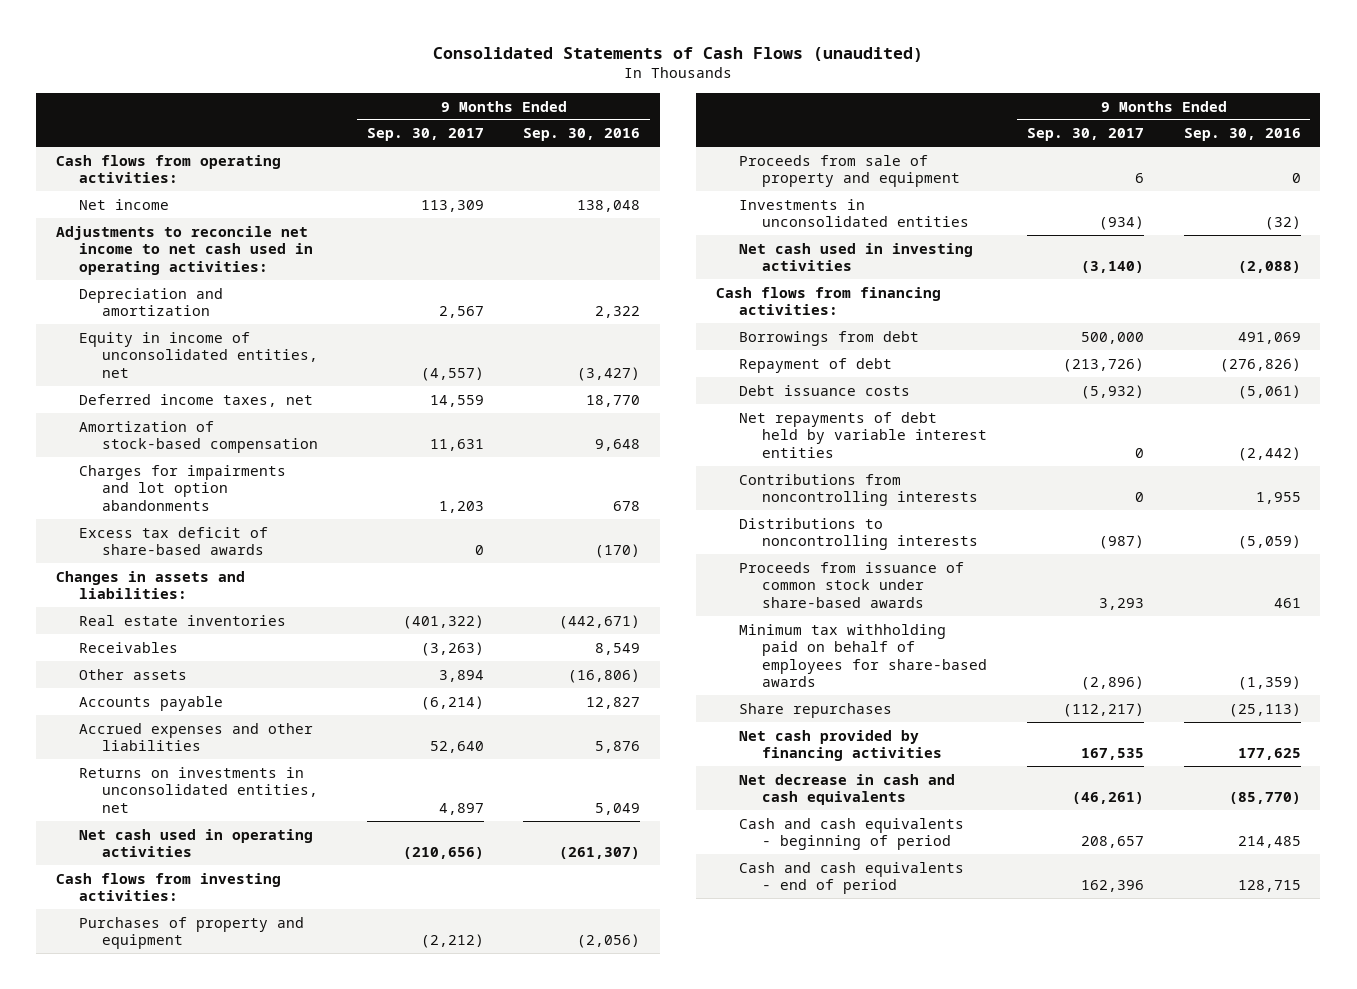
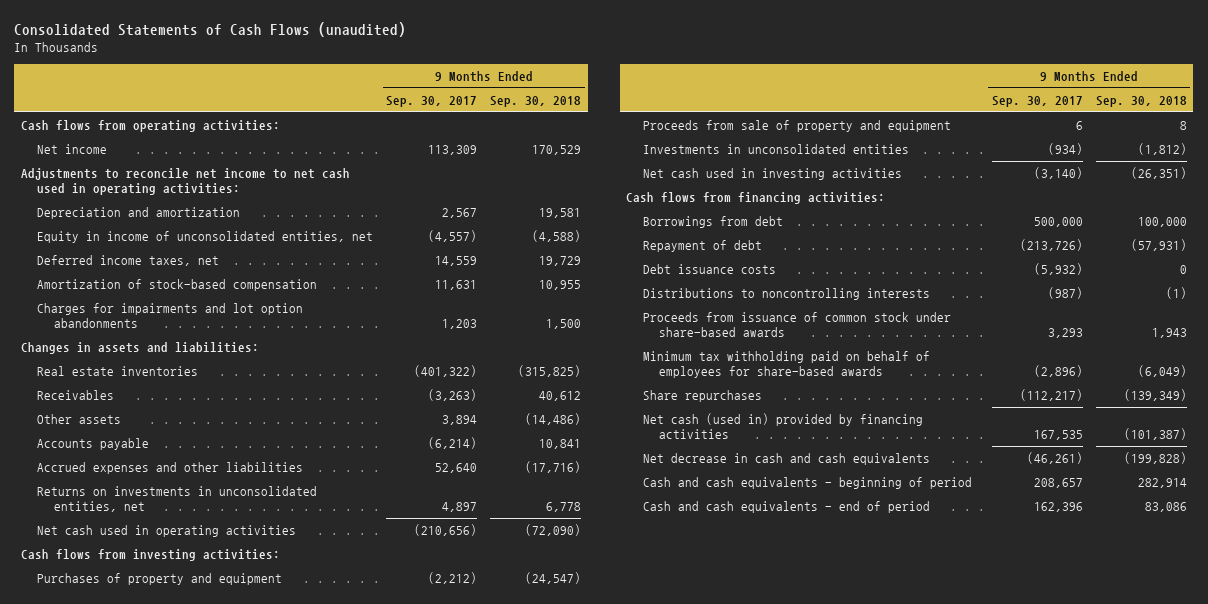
[523,128,641,142] Sep. 30, 2016 -> none
none -> [490,95,582,107] Sep. 30, 2018
[79,526,269,556] Excess tax deficit of share-based awards -> none
[739,411,988,458] Net repayments of debt held by variable interest entities -> none
[739,473,979,507] Contributions from noncontrolling interests -> none
[739,729,943,762] Net cash provided by financing activities -> [642,413,923,440] Net cash (used in) provided by financing activities

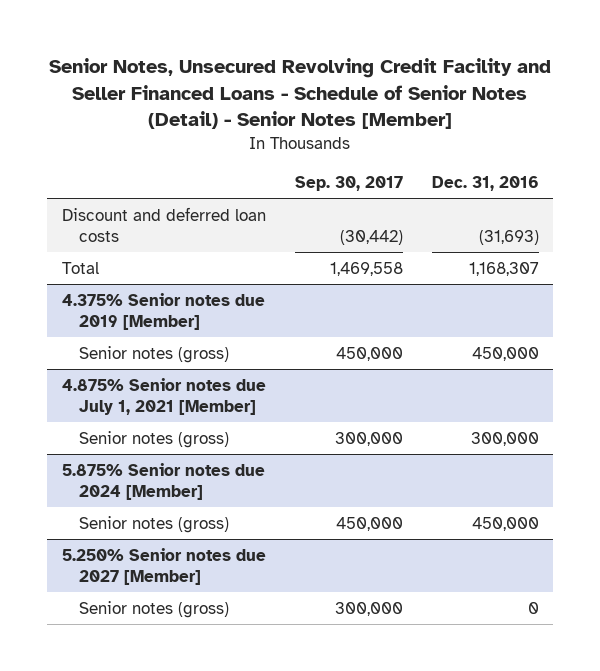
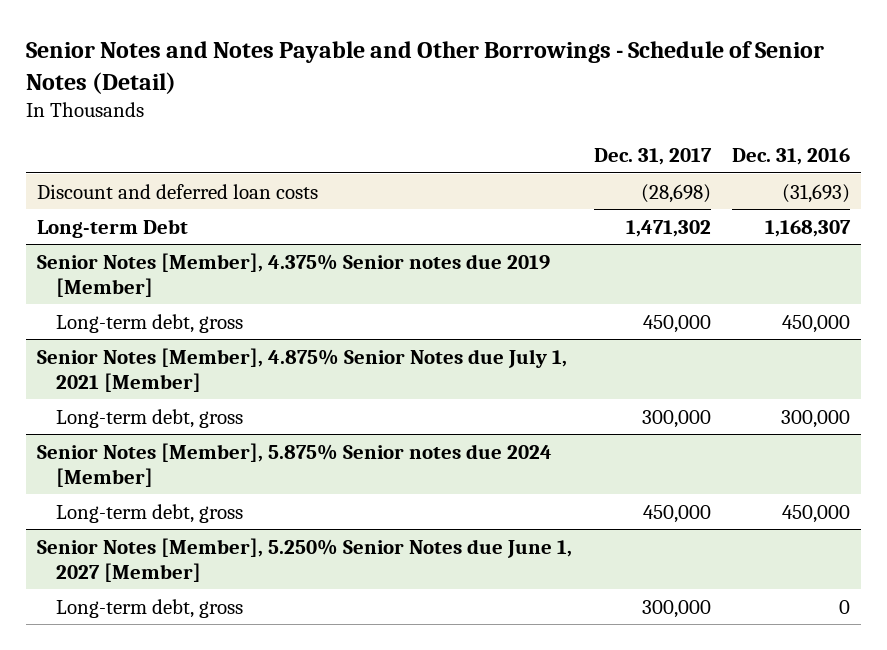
[49,58,552,130] Senior Notes, Unsecured Revolving Credit Facility and Seller Financed Loans - Schedule of Senior Notes (Detail) - Senior Notes [Member] -> [26,41,825,94] Senior Notes and Notes Payable and Other Borrowings - Schedule of Senior Notes (Detail)
[294,176,403,192] Sep. 30, 2017 -> none
none -> [593,148,712,166] Dec. 31, 2017
[61,261,99,274] Total -> [37,218,189,238] Long-term Debt
[61,292,265,331] 4.375% Senior notes due 2019 [Member] -> [37,252,551,297] Senior Notes [Member], 4.375% Senior notes due 2019 [Member]
[78,345,229,363] Senior notes (gross) -> [56,313,244,333] Long-term debt, gross
[61,377,266,416] 4.875% Senior notes due July 1, 2021 [Member] -> [37,347,568,392] Senior Notes [Member], 4.875% Senior Notes due July 1, 2021 [Member]
[78,430,229,448] Senior notes (gross) -> [56,408,244,428] Long-term debt, gross
[61,462,265,501] 5.875% Senior notes due 2024 [Member] -> [37,442,553,487] Senior Notes [Member], 5.875% Senior notes due 2024 [Member]
[78,515,229,533] Senior notes (gross) -> [56,503,244,523] Long-term debt, gross
[61,547,266,586] 5.250% Senior notes due 2027 [Member] -> [37,537,573,582] Senior Notes [Member], 5.250% Senior Notes due June 1, 2027 [Member]
[78,600,229,618] Senior notes (gross) -> [56,598,244,618] Long-term debt, gross

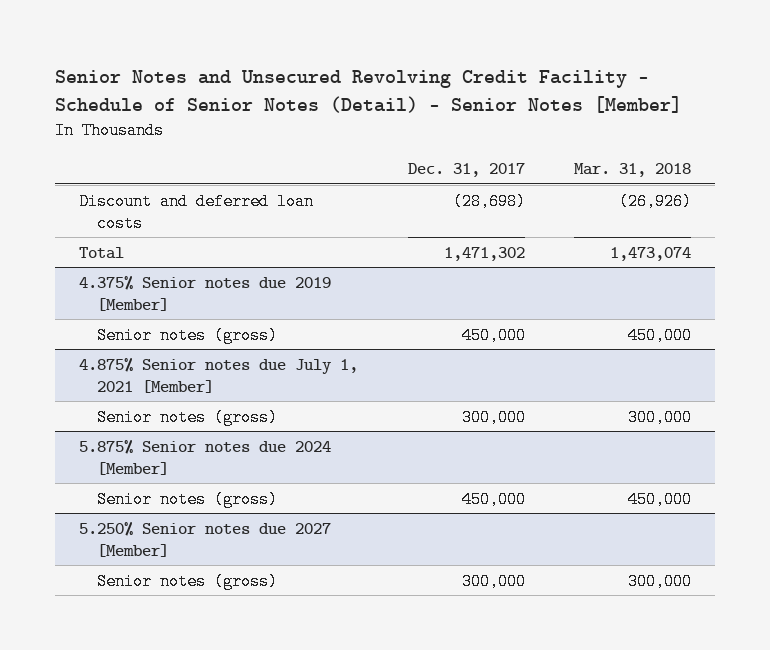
[26,41,825,94] Senior Notes and Notes Payable and Other Borrowings - Schedule of Senior Notes (Detail) -> [54,69,682,113] Senior Notes and Unsecured Revolving Credit Facility - Schedule of Senior Notes (Detail) - Senior Notes [Member]
[732,148,851,166] Dec. 31, 2016 -> none
none -> [573,163,691,178] Mar. 31, 2018
[37,218,189,238] Long-term Debt -> [79,246,125,259] Total
[37,252,551,297] Senior Notes [Member], 4.375% Senior notes due 2019 [Member] -> [79,275,332,311] 4.375% Senior notes due 2019 [Member]
[56,313,244,333] Long-term debt, gross -> [97,326,279,344] Senior notes (gross)
[37,347,568,392] Senior Notes [Member], 4.875% Senior Notes due July 1, 2021 [Member] -> [79,357,359,393] 4.875% Senior notes due July 1, 2021 [Member]
[56,408,244,428] Long-term debt, gross -> [97,408,279,426] Senior notes (gross)
[37,442,553,487] Senior Notes [Member], 5.875% Senior notes due 2024 [Member] -> [79,439,332,475] 5.875% Senior notes due 2024 [Member]
[56,503,244,523] Long-term debt, gross -> [97,490,279,508] Senior notes (gross)
[37,537,573,582] Senior Notes [Member], 5.250% Senior Notes due June 1, 2027 [Member] -> [79,521,332,557] 5.250% Senior notes due 2027 [Member]
[56,598,244,618] Long-term debt, gross -> [97,572,279,590] Senior notes (gross)

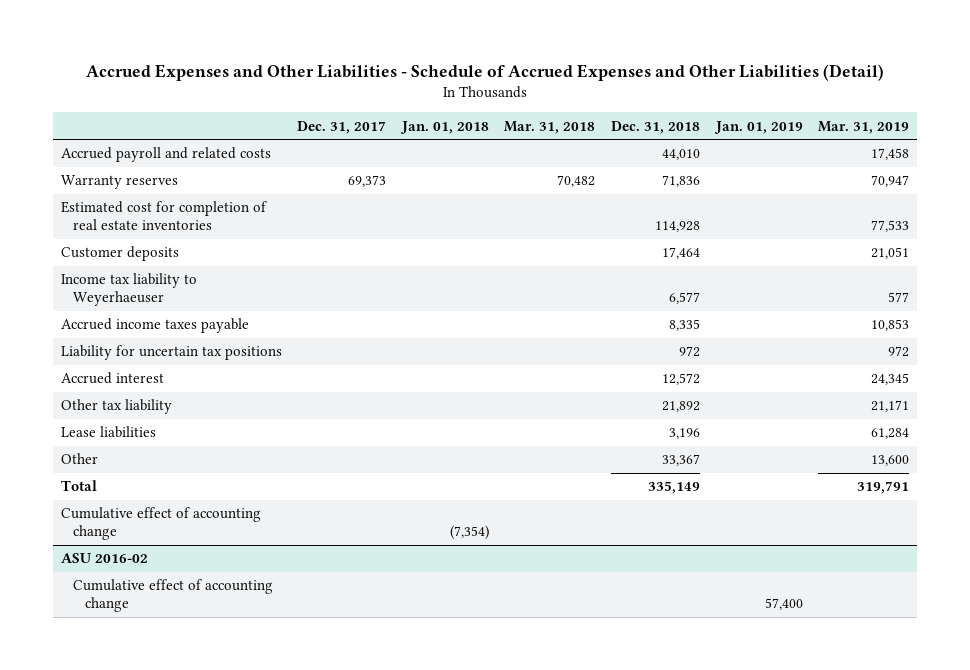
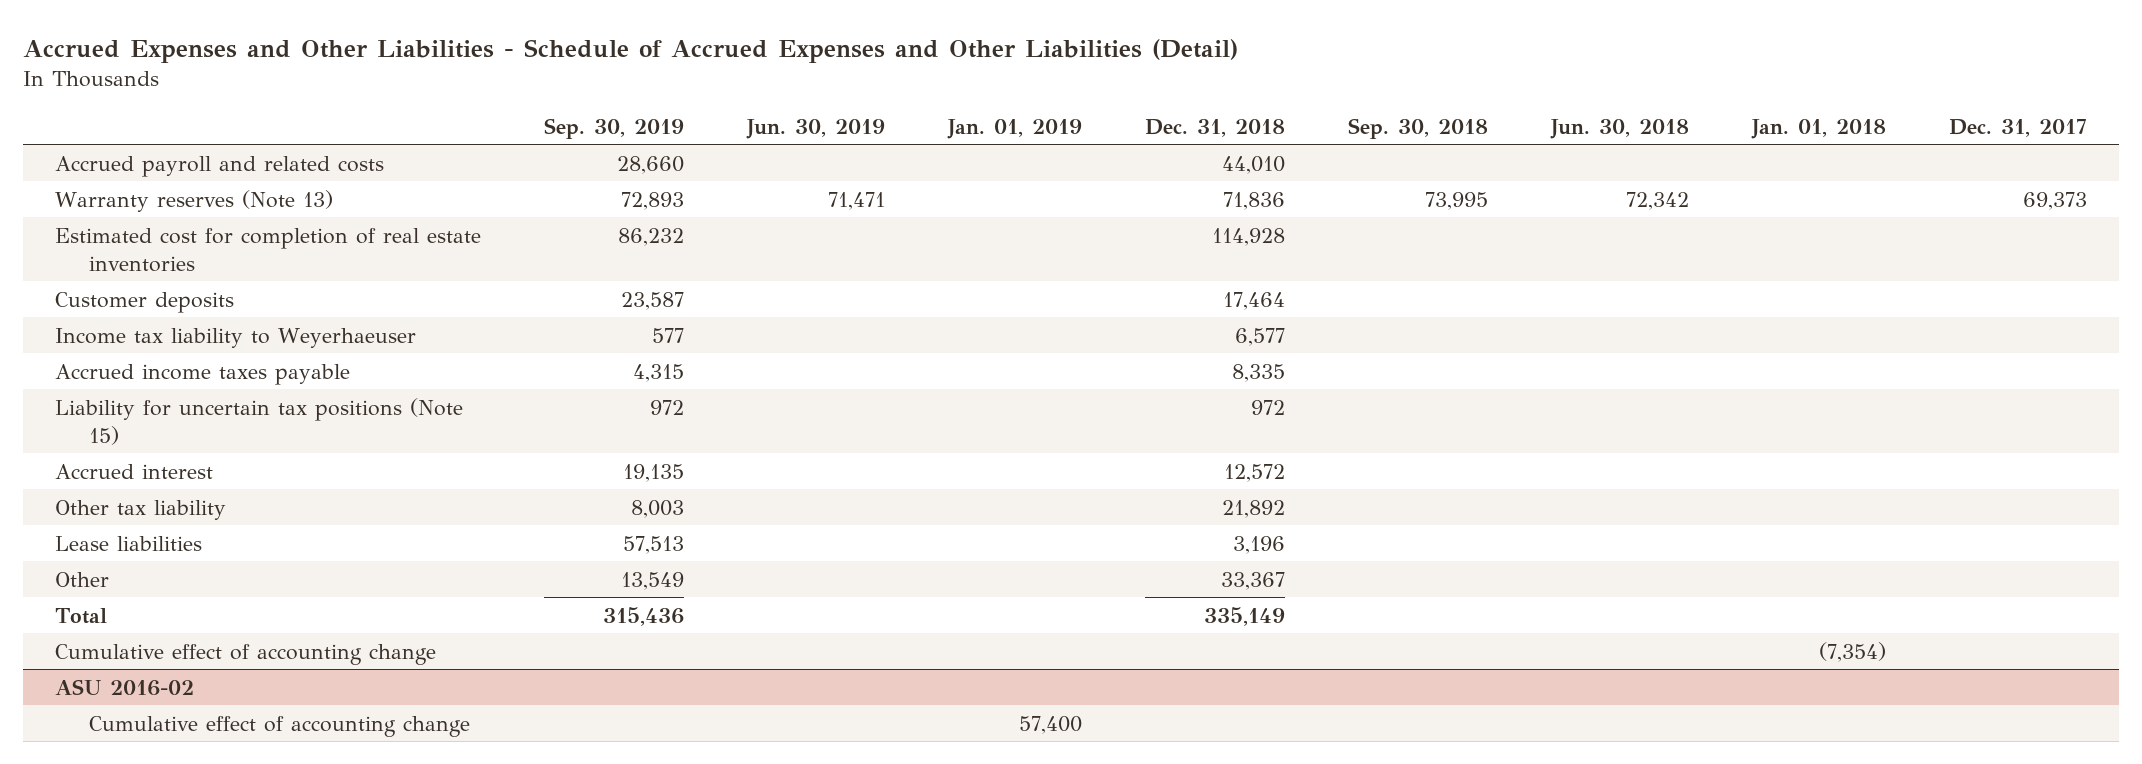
[504,120,596,134] Mar. 31, 2018 -> none
[818,120,910,134] Mar. 31, 2019 -> none
none -> [544,117,685,139] Sep. 30, 2019
none -> [746,118,886,139] Jun. 30, 2019
none -> [1348,117,1489,139] Sep. 30, 2018
none -> [1550,118,1690,139] Jun. 30, 2018
[60,175,178,190] Warranty reserves -> [54,189,333,212] Warranty reserves (Note 13)
[60,345,282,361] Liability for uncertain tax positions -> [54,397,463,445] Liability for uncertain tax positions (Note 15)

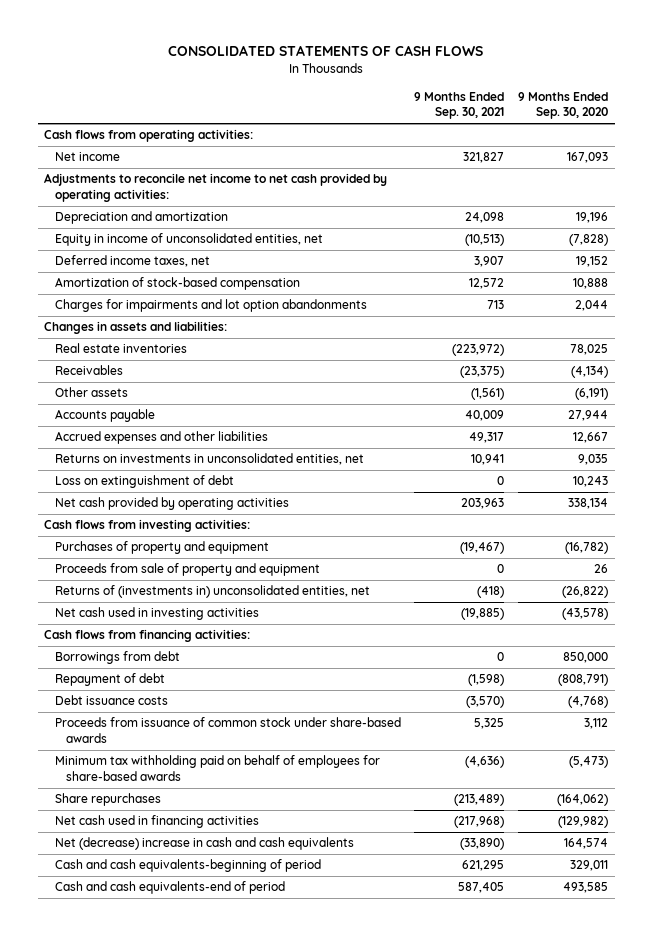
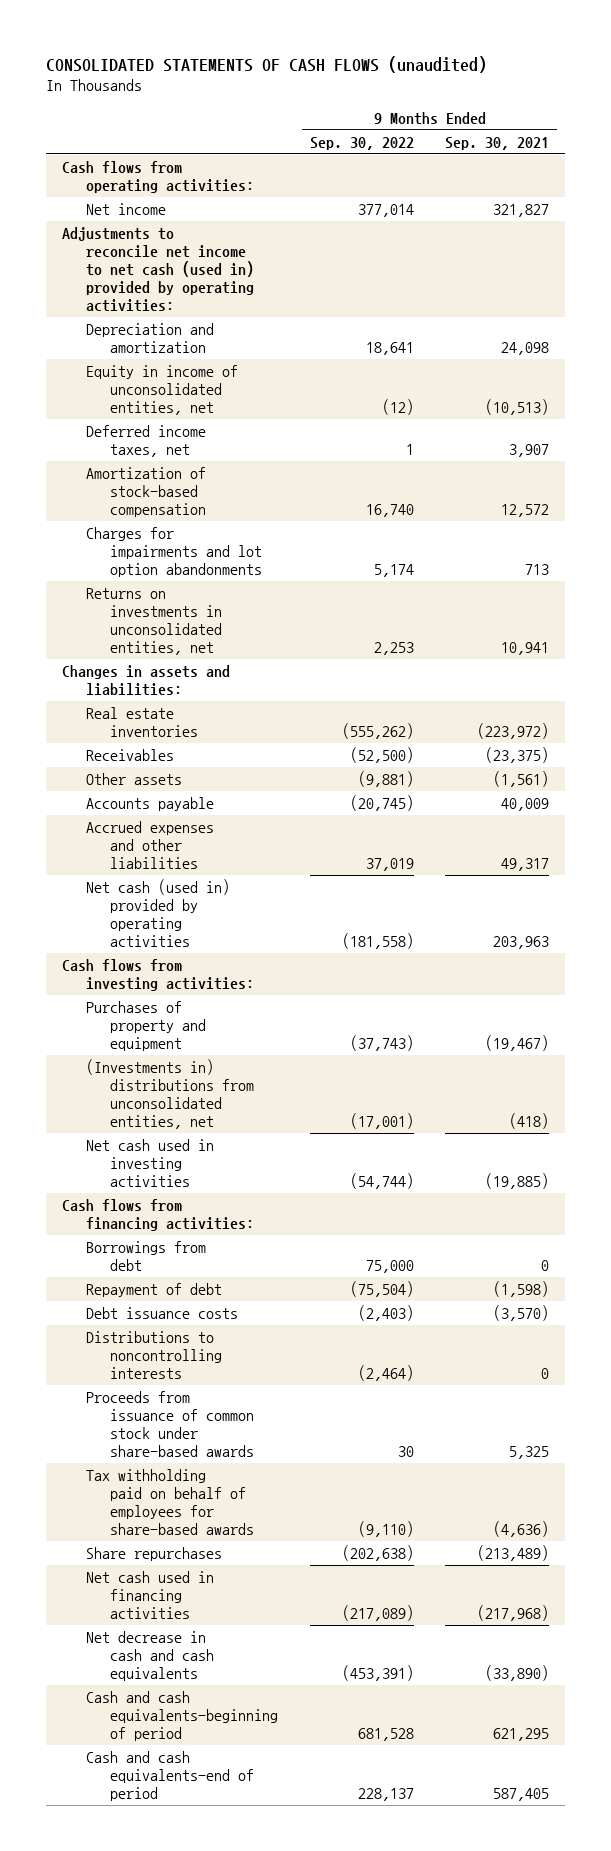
[168,45,484,57] CONSOLIDATED STATEMENTS OF CASH FLOWS -> [46,55,488,73] CONSOLIDATED STATEMENTS OF CASH FLOWS (unaudited)
[517,91,608,120] 9 Months Ended Sep. 30, 2020 -> none
none -> [309,136,414,150] Sep. 30, 2022
[44,173,388,203] Adjustments to reconcile net income to net cash provided by operating activities: -> [61,226,254,313] Adjustments to reconcile net income to net cash (used in) provided by operating activities:
[54,453,364,466] Returns on investments in unconsolidated entities, net -> [85,587,223,656] Returns on investments in unconsolidated entities, net
[54,475,234,489] Loss on extinguishment of debt -> none
[54,497,289,511] Net cash provided by operating activities -> [85,878,230,948] Net cash (used in) provided by operating activities
[54,563,320,577] Proceeds from sale of property and equipment -> none
[54,585,370,599] Returns of (investments in) unconsolidated entities, net -> [85,1058,255,1130] (Investments in) distributions from unconsolidated entities, net
none -> [85,1330,223,1380] Distributions to noncontrolling interests
[54,755,380,782] Minimum tax withholding paid on behalf of employees for share-based awards -> [85,1468,255,1536] Tax withholding paid on behalf of employees for share-based awards
[54,837,354,851] Net (decrease) increase in cash and cash equivalents -> [85,1630,215,1682] Net decrease in cash and cash equivalents

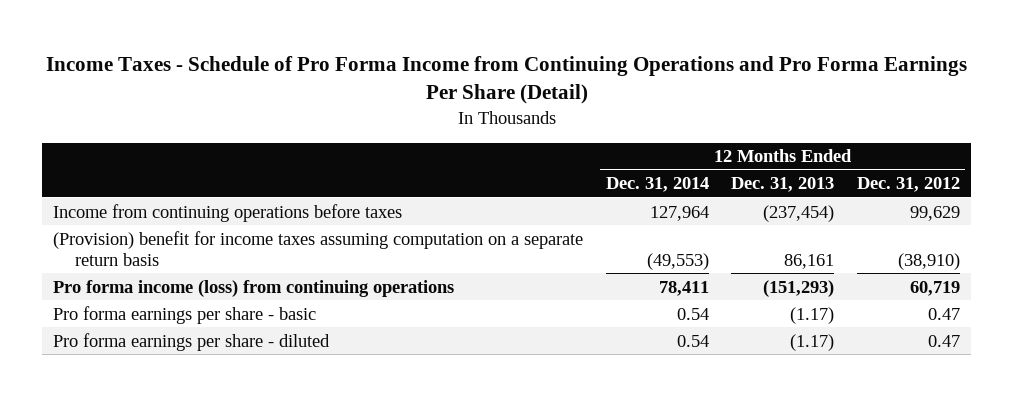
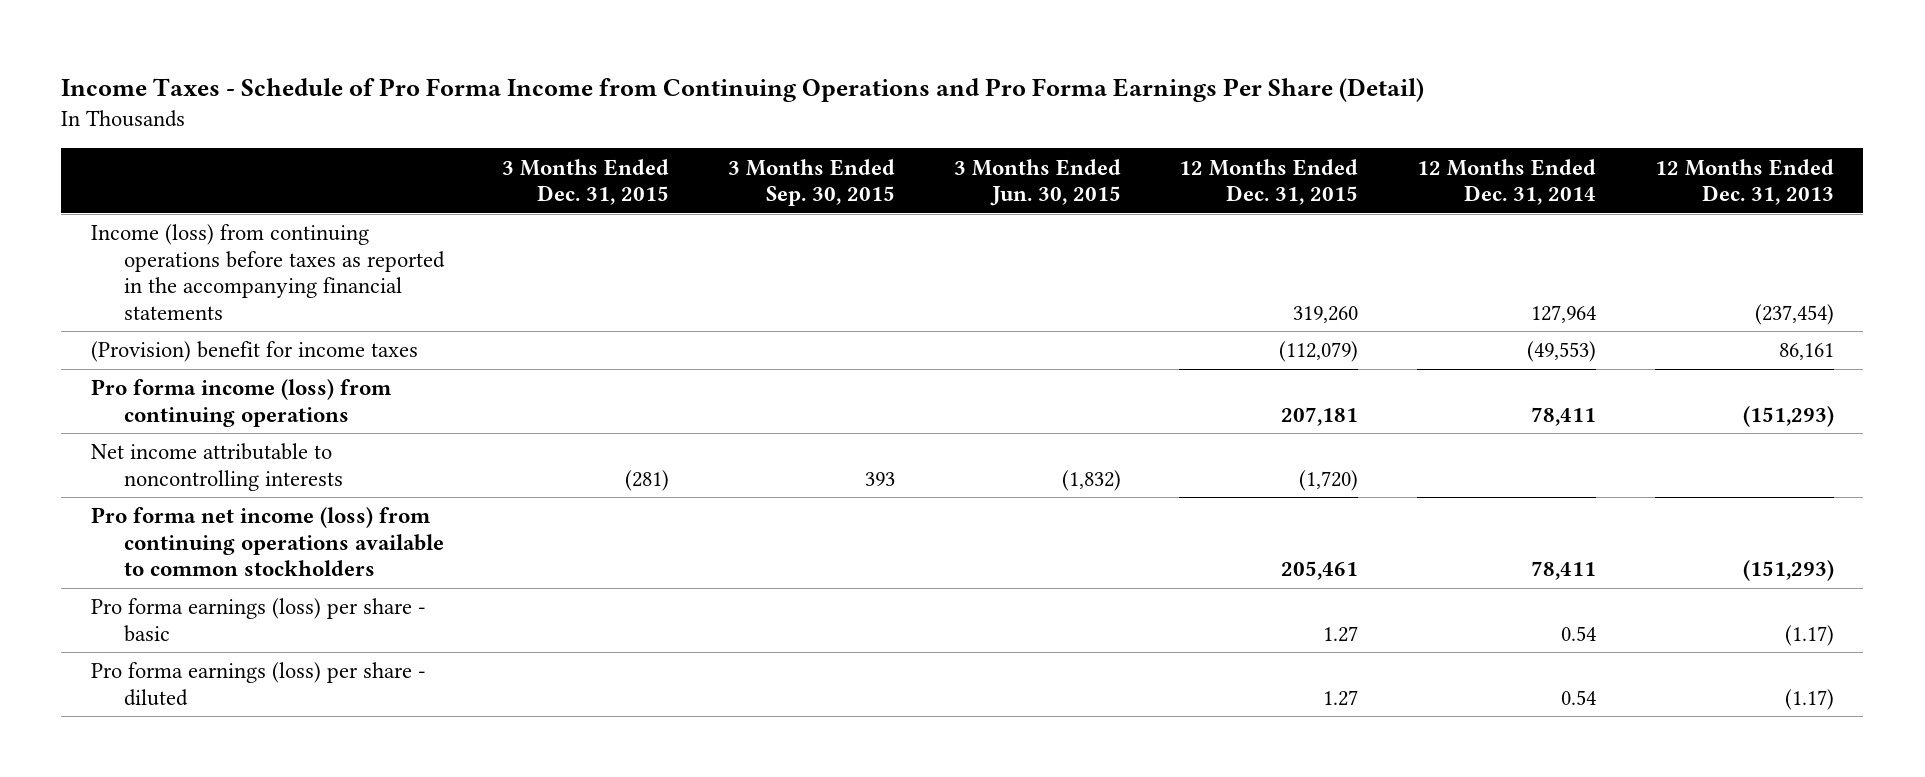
[856,177,960,193] Dec. 31, 2012 -> none
none -> [502,158,670,206] 3 Months Ended Dec. 31, 2015
none -> [728,158,896,207] 3 Months Ended Sep. 30, 2015
none -> [953,158,1121,207] 3 Months Ended Jun. 30, 2015
none -> [1179,158,1359,206] 12 Months Ended Dec. 31, 2015
[53,203,403,222] Income from continuing operations before taxes -> [90,224,445,320] Income (loss) from continuing operations before taxes as reported in the accompanying financial statements
[53,230,584,266] (Provision) benefit for income taxes assuming computation on a separate return basis -> [90,341,418,363] (Provision) benefit for income taxes
none -> [90,443,343,491] Net income attributable to noncontrolling interests
none -> [90,507,444,577] Pro forma net income (loss) from continuing operations available to common stockholders
[53,305,317,324] Pro forma earnings per share - basic -> [90,598,426,642] Pro forma earnings (loss) per share - basic
[53,332,331,351] Pro forma earnings per share - diluted -> [90,662,426,706] Pro forma earnings (loss) per share - diluted

